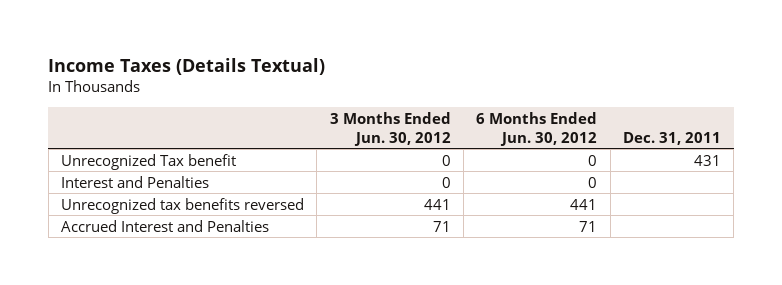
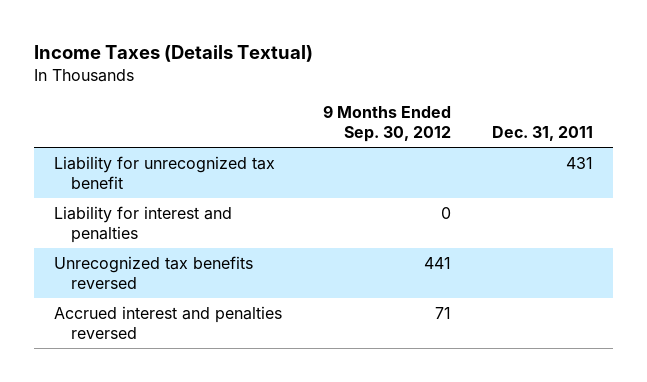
[329,111,451,146] 3 Months Ended Jun. 30, 2012 -> none
[476,111,598,146] 6 Months Ended Jun. 30, 2012 -> none
none -> [323,104,452,143] 9 Months Ended Sep. 30, 2012
[61,153,237,170] Unrecognized Tax benefit -> [54,155,276,190] Liability for unrecognized tax benefit
[61,175,210,188] Interest and Penalties -> [54,205,233,244] Liability for interest and penalties
[61,219,270,232] Accrued Interest and Penalties -> [54,305,283,340] Accrued interest and penalties reversed

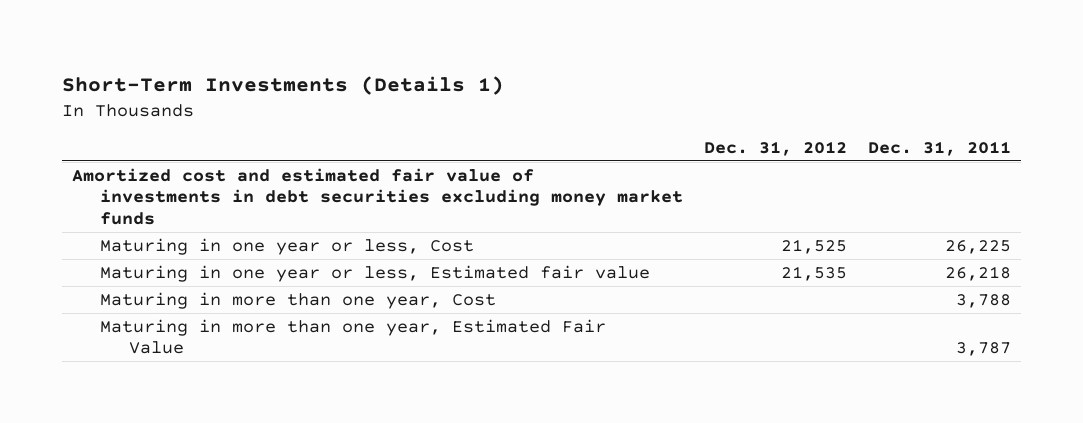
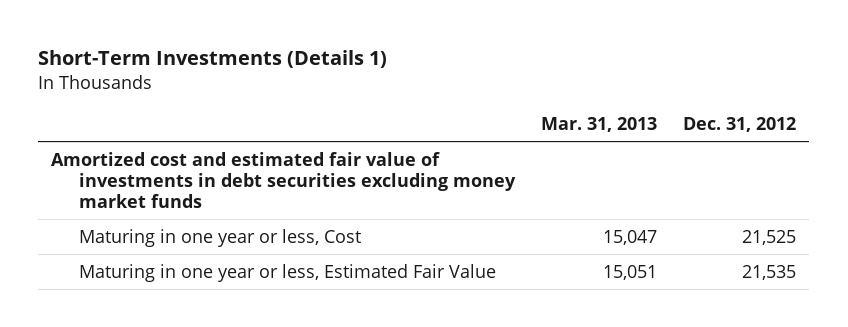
[867,141,1011,157] Dec. 31, 2011 -> none
none -> [541,117,658,133] Mar. 31, 2013
[100,291,497,309] Maturing in more than one year, Cost -> none
[100,318,607,355] Maturing in more than one year, Estimated Fair Value -> none
[100,264,651,282] Maturing in one year or less, Estimated fair value -> [78,263,496,282] Maturing in one year or less, Estimated Fair Value

